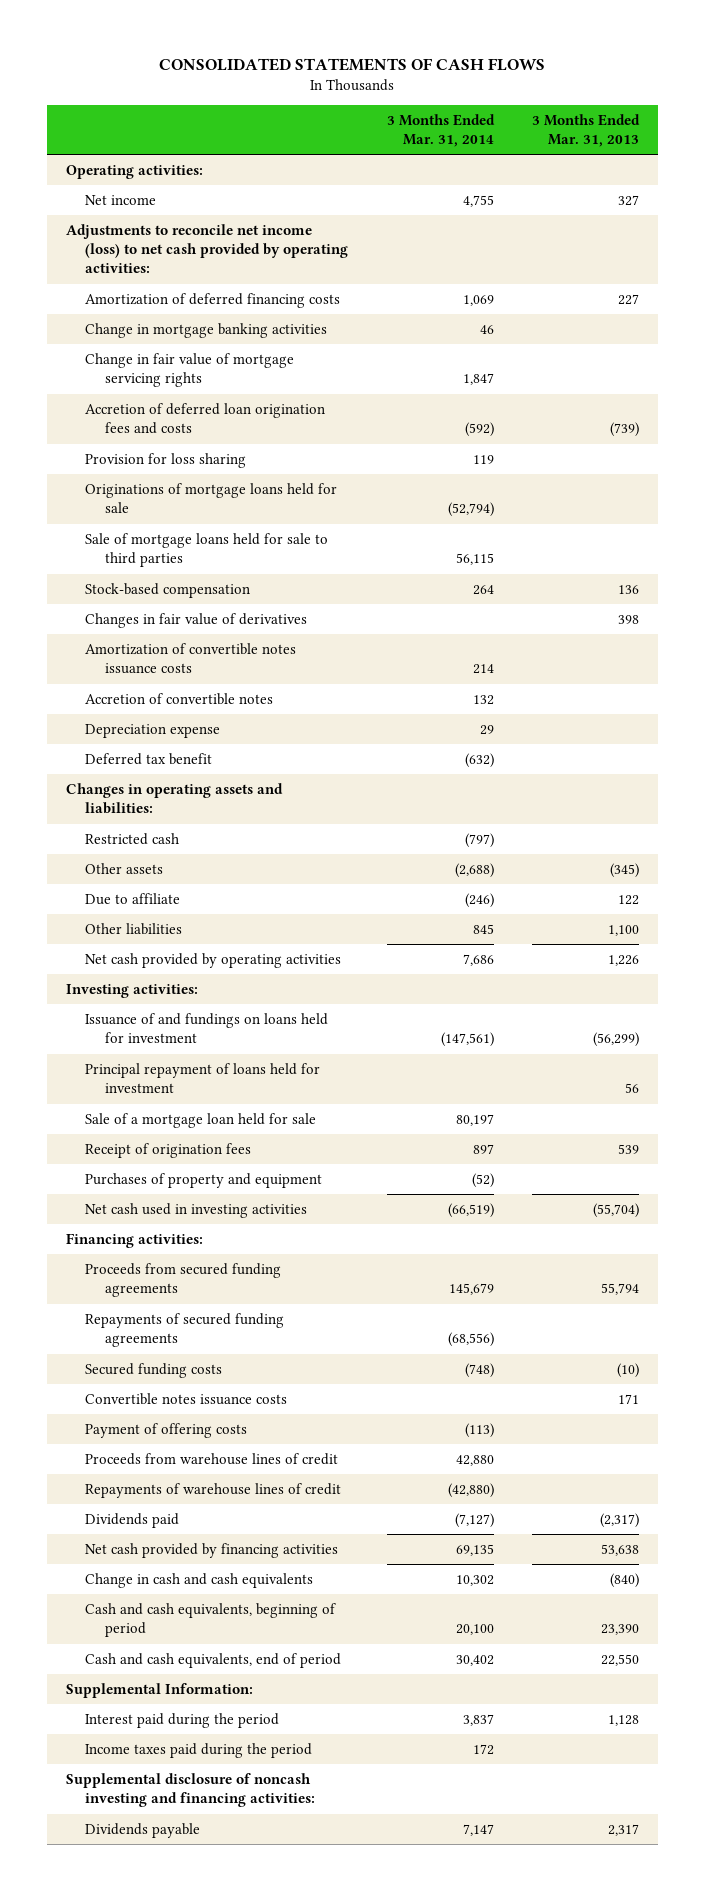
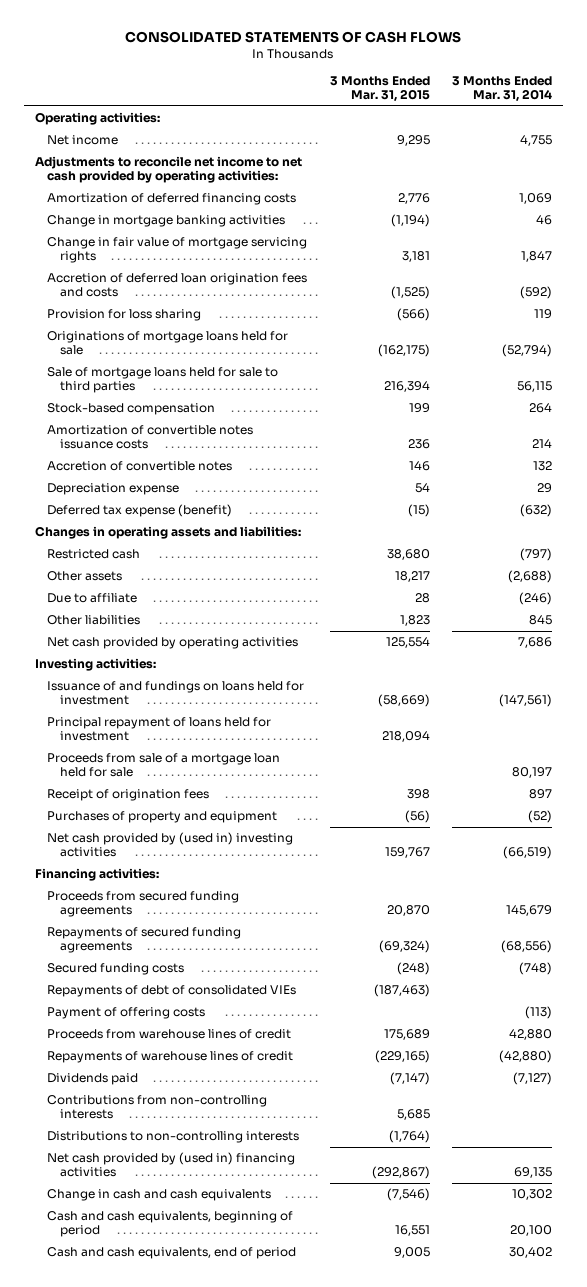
[532,113,641,147] 3 Months Ended Mar. 31, 2013 -> none
none -> [329,75,430,103] 3 Months Ended Mar. 31, 2015
[65,224,349,274] Adjustments to reconcile net income (loss) to net cash provided by operating activities: -> [34,156,302,184] Adjustments to reconcile net income to net cash provided by operating activities:
[85,613,308,629] Changes in fair value of derivatives -> none
[85,753,213,766] Deferred tax benefit -> [47,504,233,518] Deferred tax expense (benefit)
[85,1113,317,1129] Sale of a mortgage loan held for sale -> [47,753,281,778] Proceeds from sale of a mortgage loan held for sale
[85,1203,308,1219] Net cash used in investing activities -> [47,832,294,858] Net cash provided by (used in) investing activities
[85,1393,288,1406] Convertible notes issuance costs -> none
none -> [47,985,297,998] Repayments of debt of consolidated VIEs
none -> [47,1095,268,1120] Contributions from non-controlling interests
none -> [47,1131,300,1144] Distributions to non-controlling interests
[85,1543,339,1559] Net cash provided by financing activities -> [47,1152,296,1178] Net cash provided by (used in) financing activities
[65,1683,253,1699] Supplemental Information: -> none
[85,1713,280,1729] Interest paid during the period -> none
[85,1743,313,1759] Income taxes paid during the period -> none
[65,1773,316,1808] Supplemental disclosure of noncash investing and financing activities: -> none
[85,1823,201,1839] Dividends payable -> none

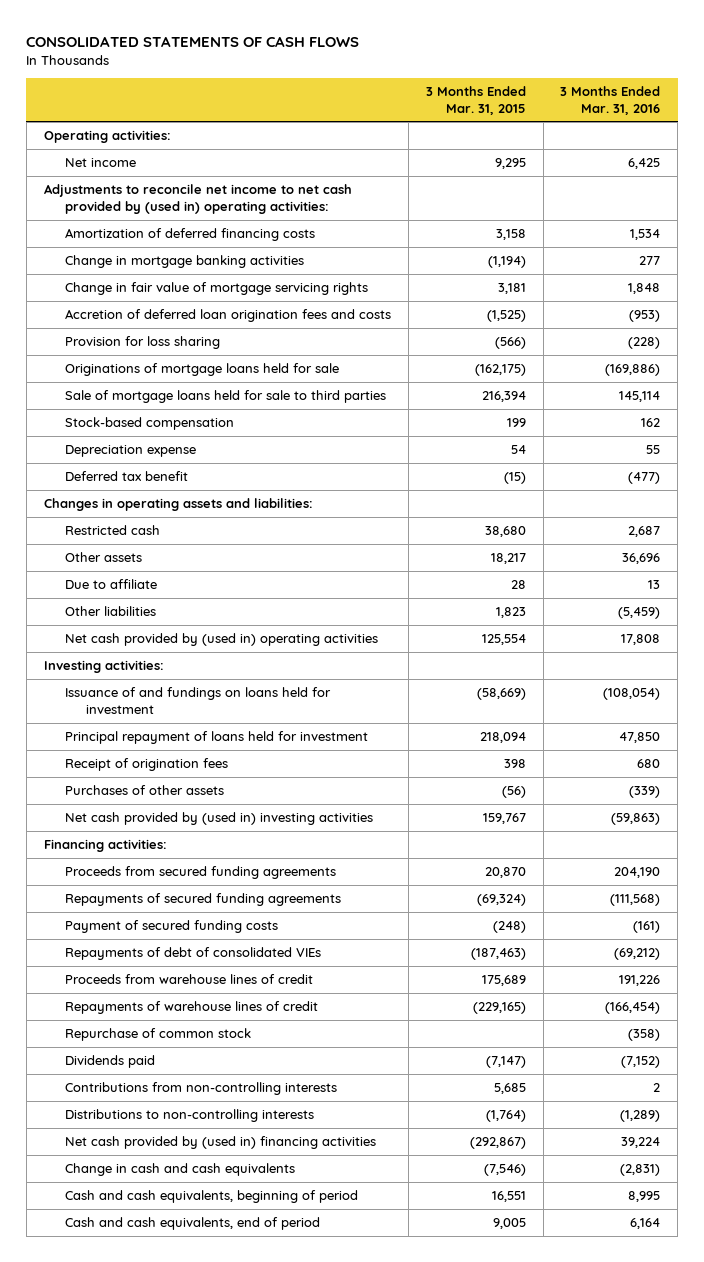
[452,75,553,103] 3 Months Ended Mar. 31, 2014 -> none
none -> [560,85,661,115] 3 Months Ended Mar. 31, 2016
[34,156,302,184] Adjustments to reconcile net income to net cash provided by operating activities: -> [43,184,352,214] Adjustments to reconcile net income to net cash provided by (used in) operating activities:
[397,193,430,205] 2,776 -> [495,229,526,241] 3,158
[47,425,254,450] Amortization of convertible notes issuance costs -> none
[47,461,233,472] Accretion of convertible notes -> none
[47,504,233,518] Deferred tax expense (benefit) -> [64,471,188,482] Deferred tax benefit
[47,637,299,650] Net cash provided by operating activities -> [64,633,378,647] Net cash provided by (used in) operating activities
[47,753,281,778] Proceeds from sale of a mortgage loan held for sale -> none
[47,811,278,824] Purchases of property and equipment -> none
none -> [64,785,224,796] Purchases of other assets
[47,963,185,976] Secured funding costs -> [64,920,278,934] Payment of secured funding costs
[47,1007,206,1020] Payment of offering costs -> none
none -> [64,1028,251,1042] Repurchase of common stock

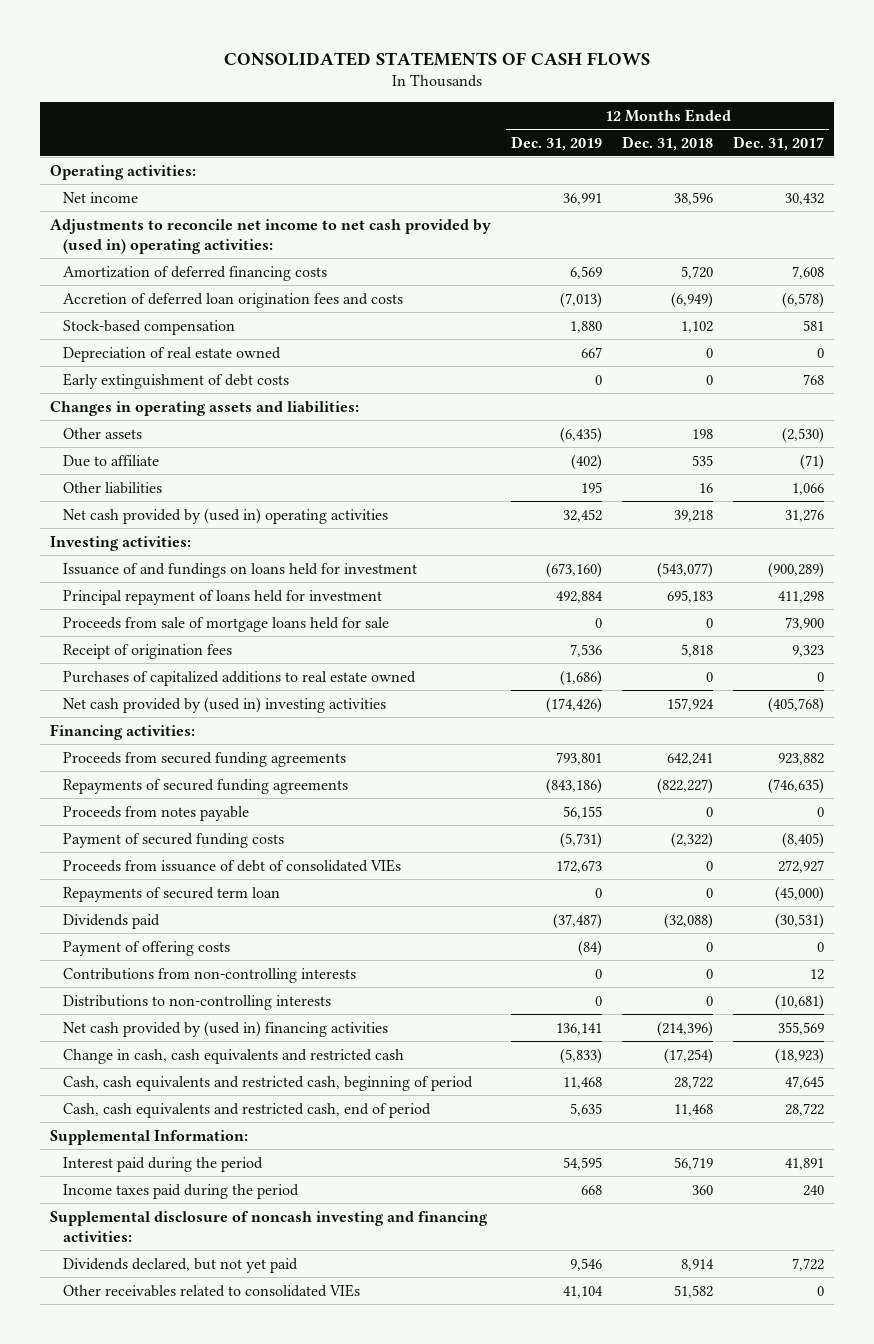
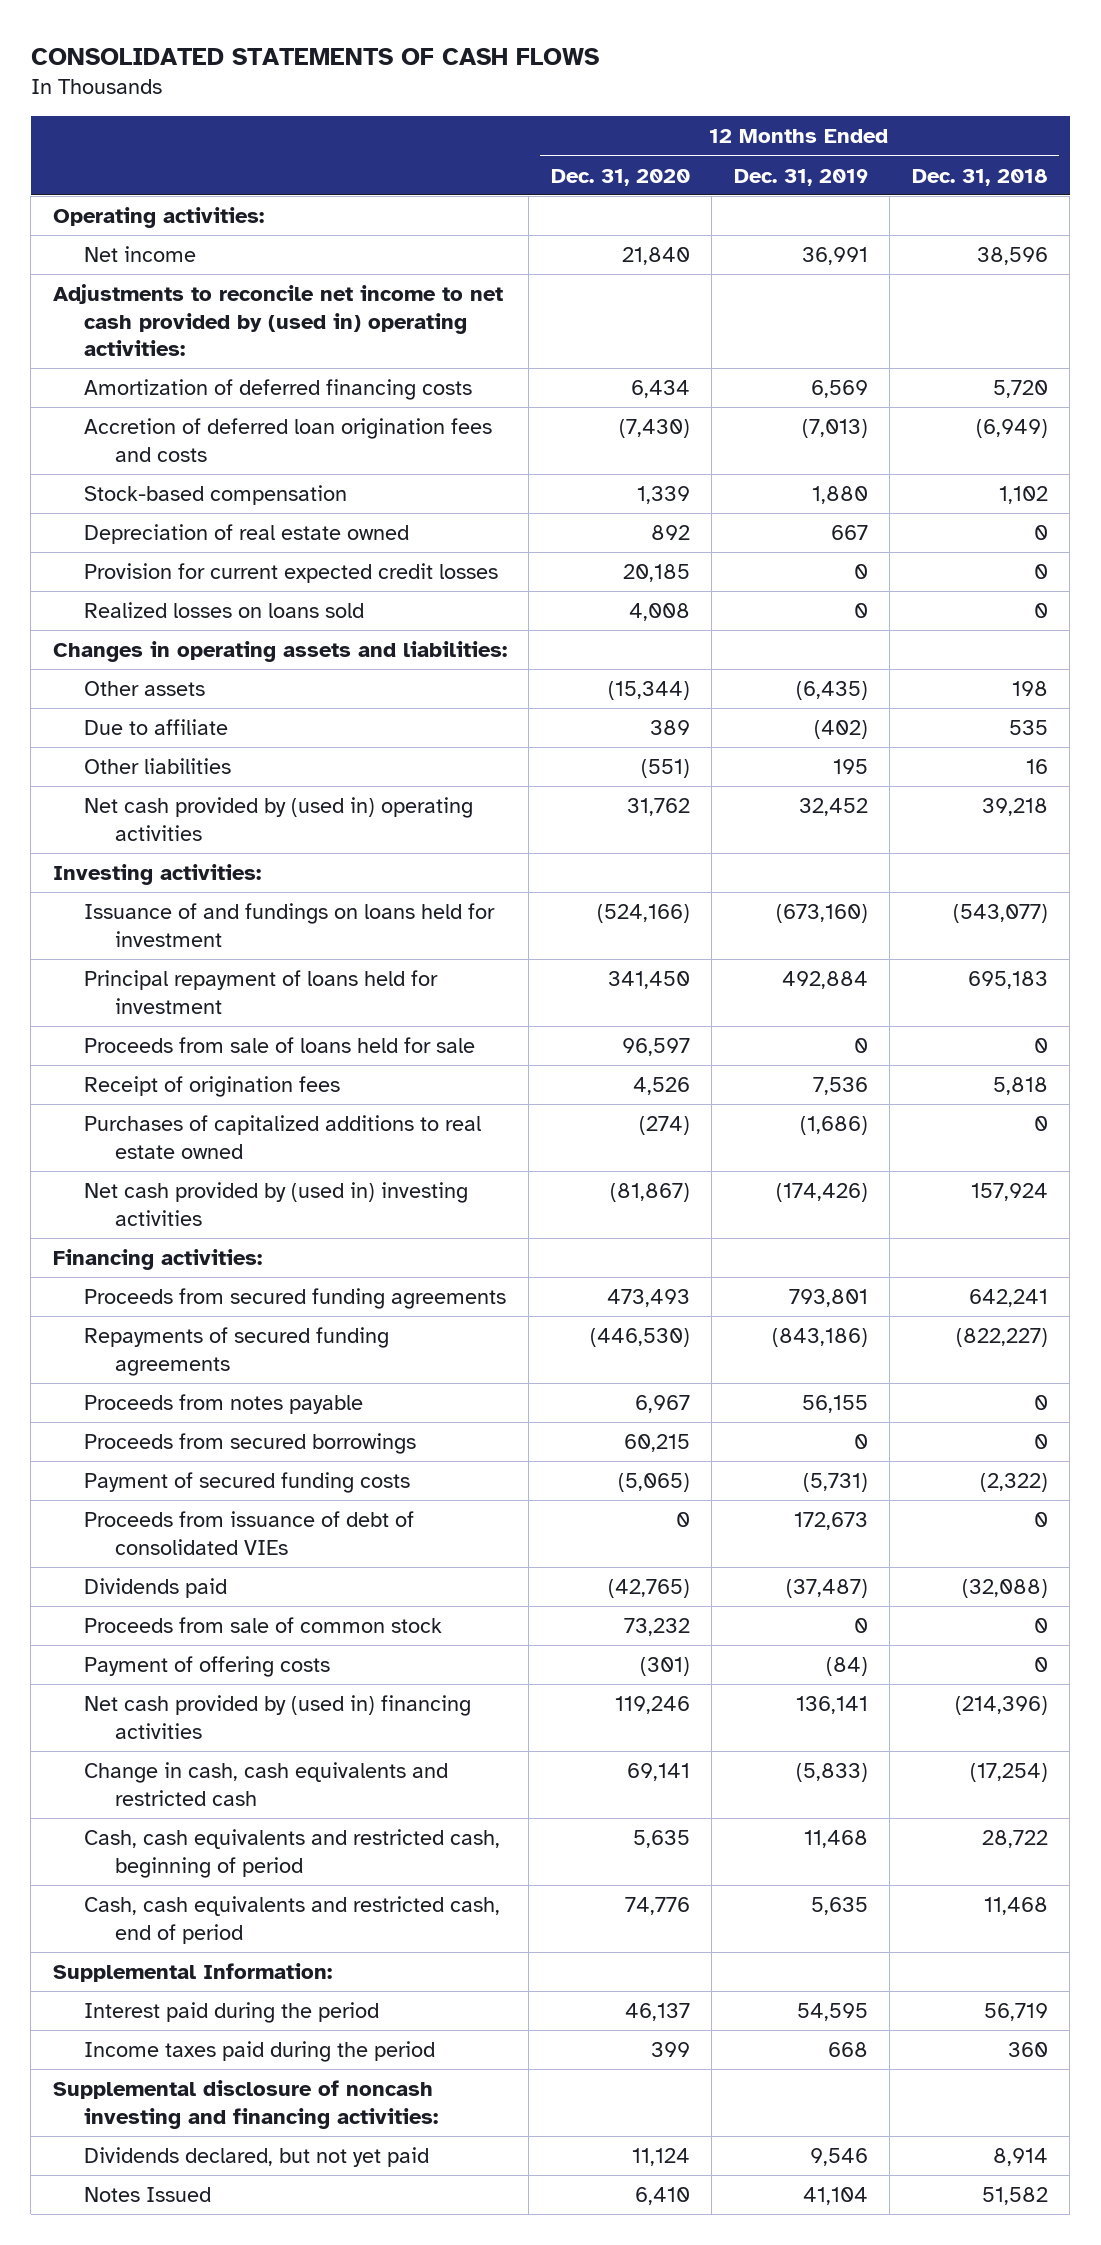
[733,135,825,151] Dec. 31, 2017 -> none
none -> [550,168,690,186] Dec. 31, 2020
[63,372,290,389] Early extinguishment of debt costs -> none
none -> [83,563,498,584] Provision for current expected credit losses
none -> [83,602,364,619] Realized losses on loans sold
[63,616,390,632] Proceeds from sale of mortgage loans held for sale -> [83,1037,475,1054] Proceeds from sale of loans held for sale
none -> [83,1433,416,1455] Proceeds from secured borrowings
[63,886,281,902] Repayments of secured term loan -> none
none -> [83,1617,442,1634] Proceeds from sale of common stock
[63,967,357,983] Contributions from non-controlling interests -> none
[63,994,332,1010] Distributions to non-controlling interests -> none
[63,1283,361,1297] Other receivables related to consolidated VIEs -> [83,2187,211,2203] Notes Issued

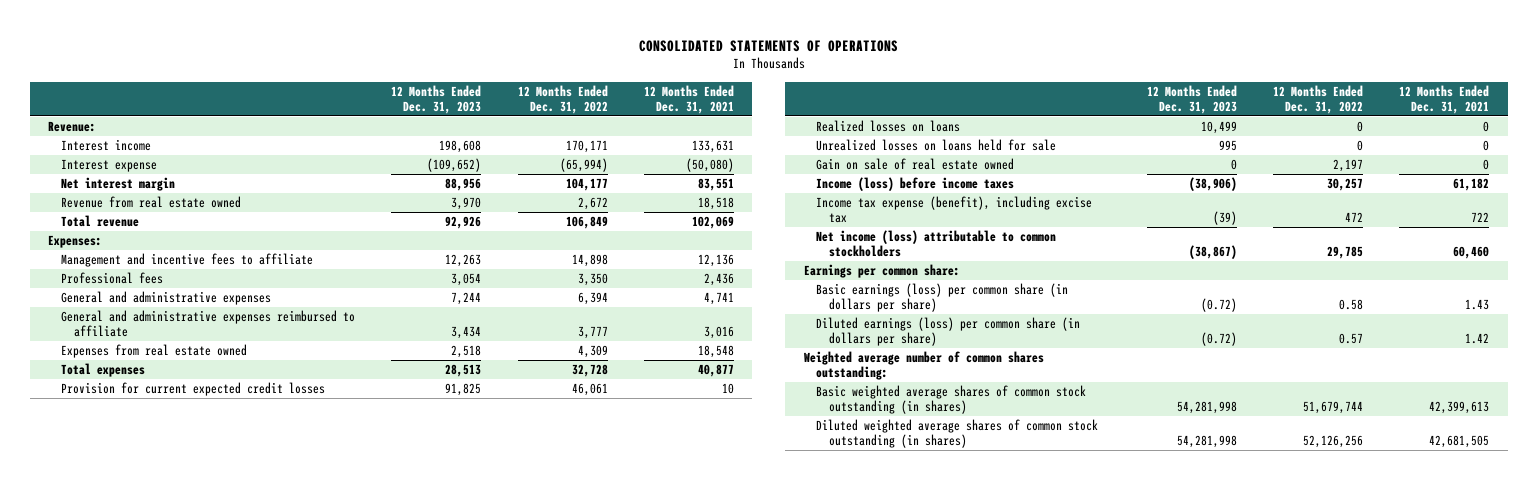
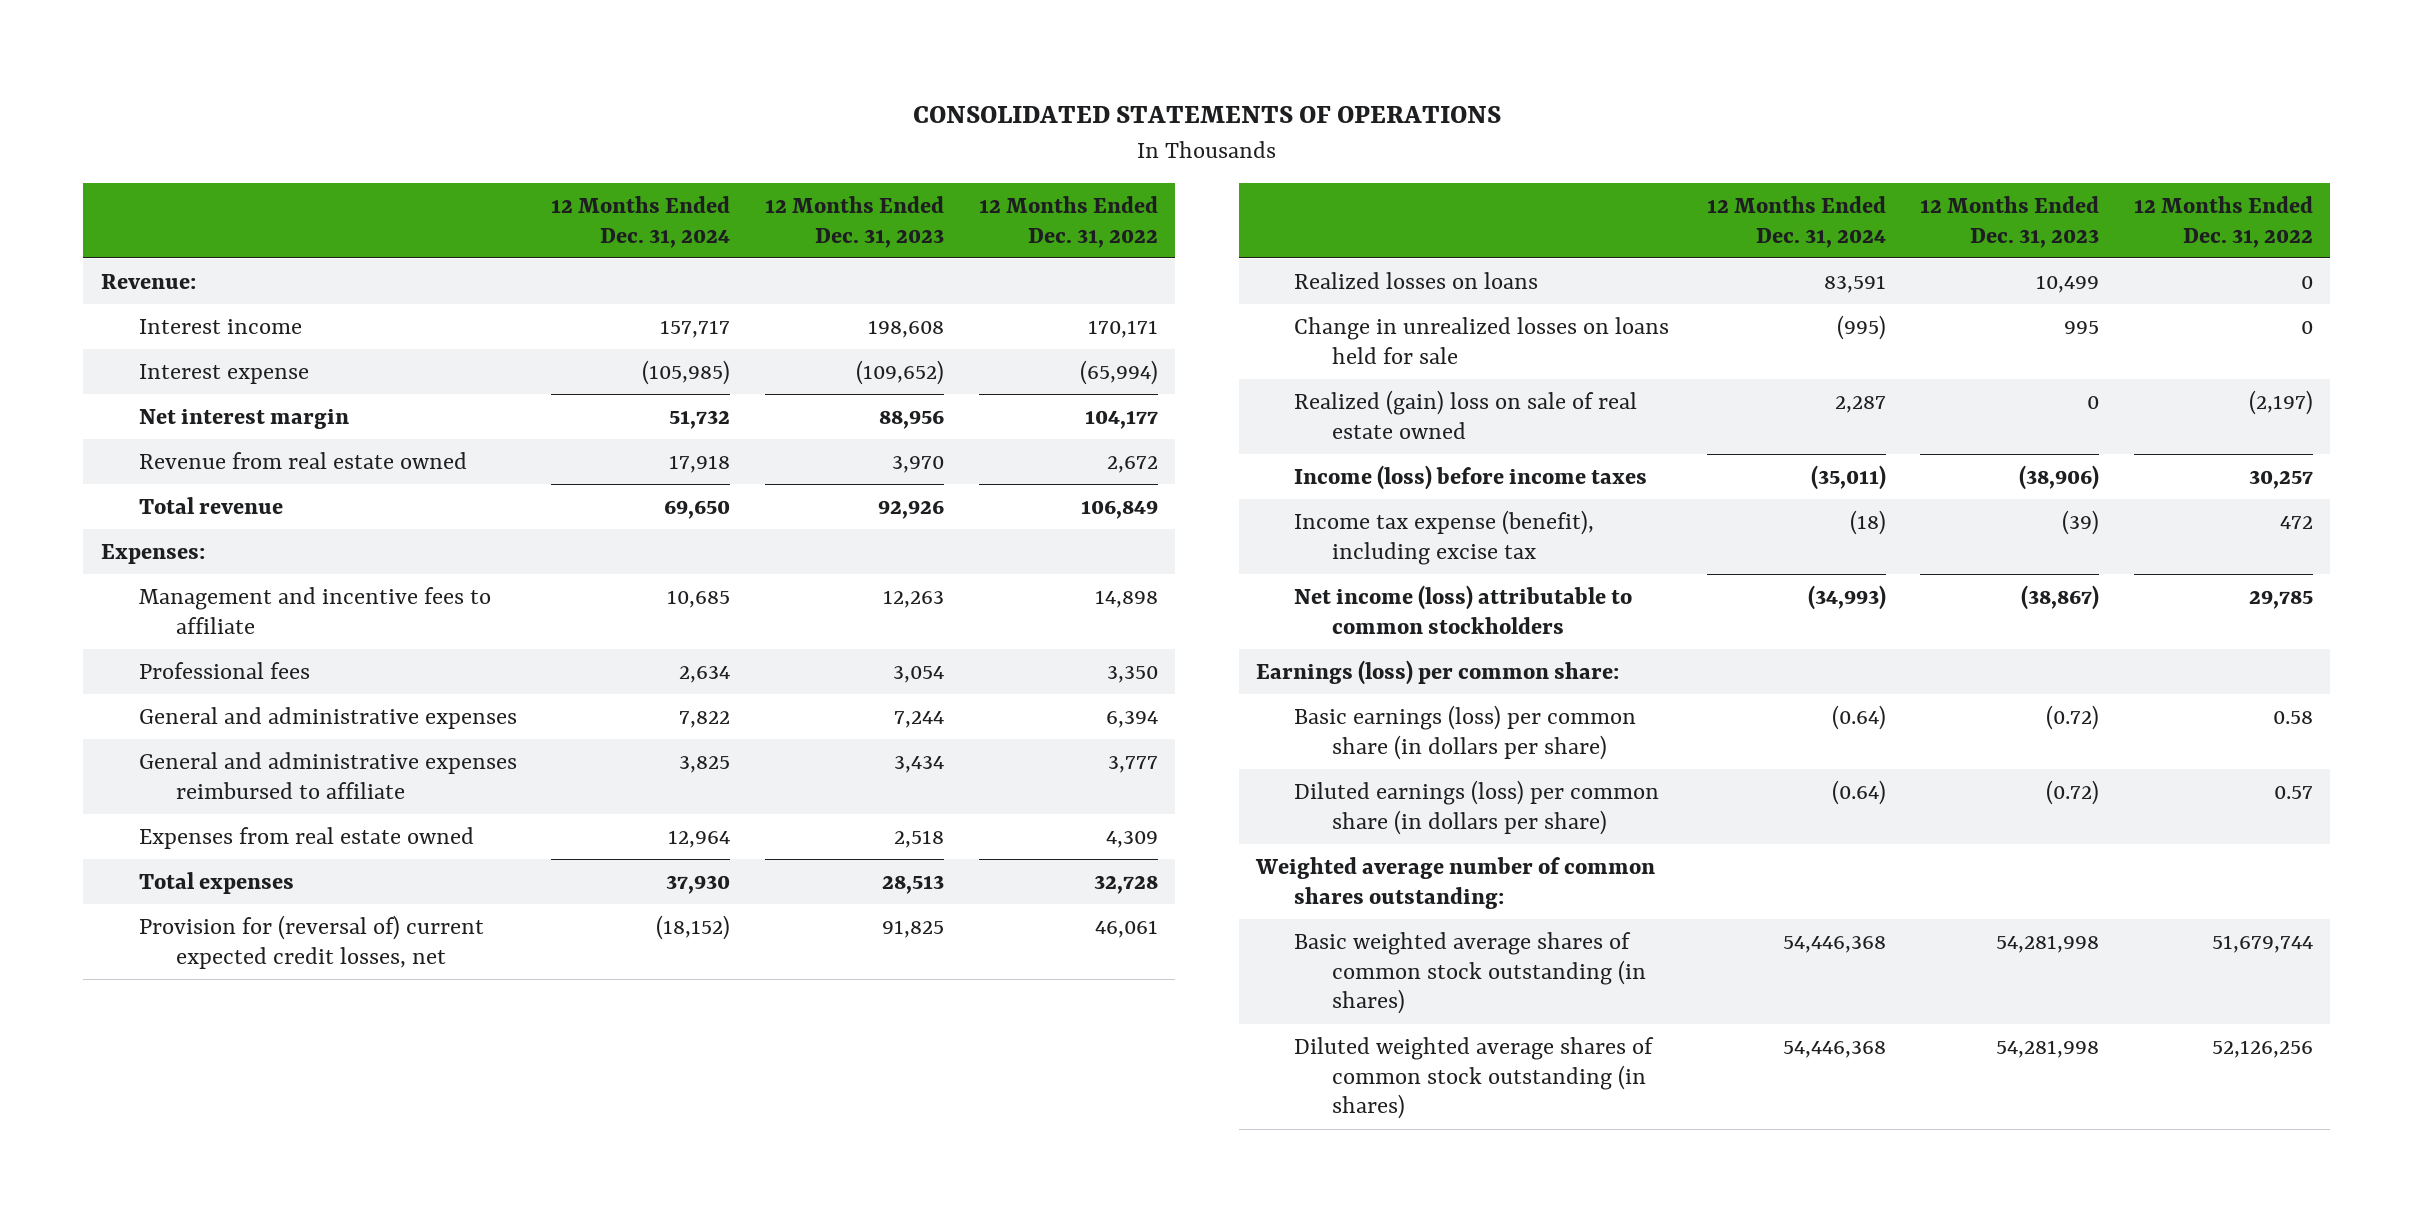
[644,84,735,115] 12 Months Ended Dec. 31, 2021 -> none
none -> [551,195,731,248] 12 Months Ended Dec. 31, 2024
[60,382,325,397] Provision for current expected credit losses -> [138,914,484,969] Provision for (reversal of) current expected credit losses, net
[816,139,1057,152] Unrealized losses on loans held for sale -> [1293,316,1669,364] Change in unrealized losses on loans held for sale
[816,158,1015,171] Gain on sale of real estate owned -> [1293,389,1637,439] Realized (gain) loss on sale of real estate owned
[1332,159,1363,173] 2,197 -> [2249,389,2314,415] (2,197)
[803,264,960,279] Earnings per common share: -> [1256,659,1620,685] Earnings (loss) per common share:

